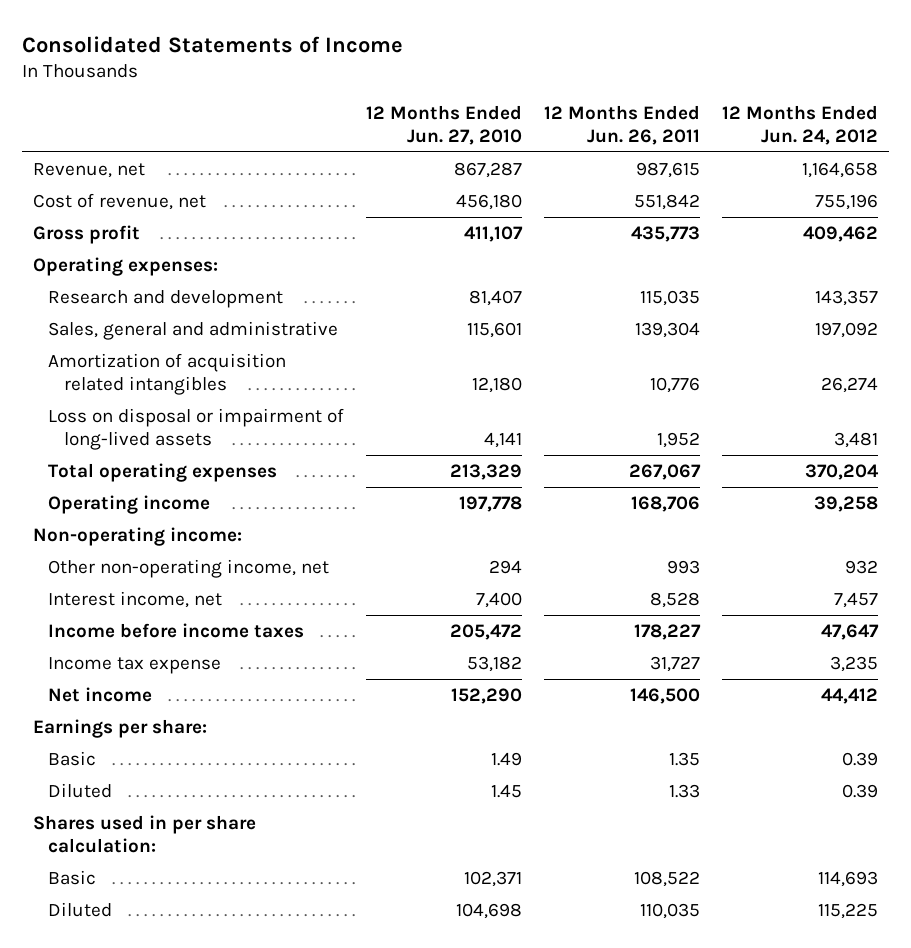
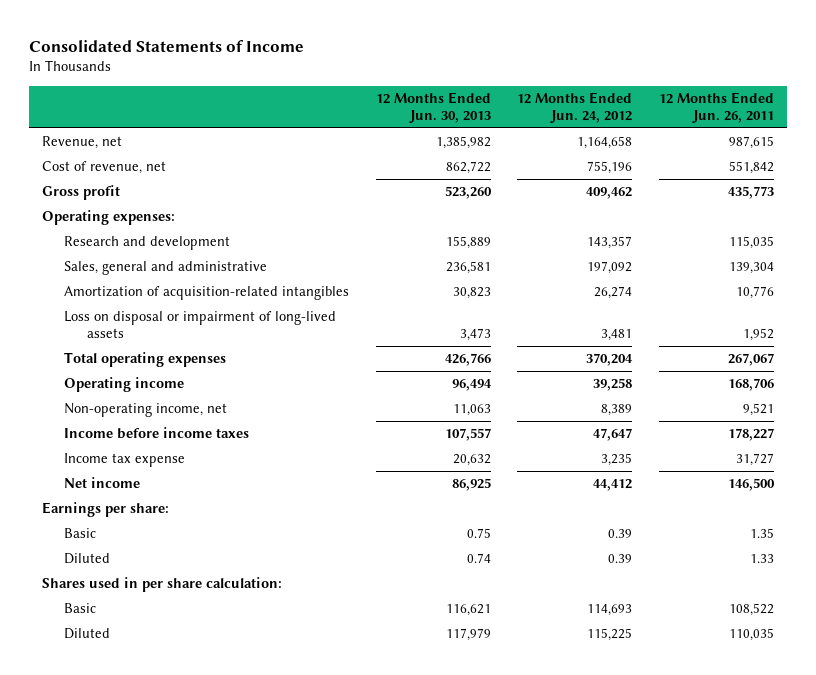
[366,104,523,145] 12 Months Ended Jun. 27, 2010 -> none
none -> [375,92,491,124] 12 Months Ended Jun. 30, 2013
[48,353,287,395] Amortization of acquisition related intangibles -> [64,286,350,301] Amortization of acquisition-related intangibles
[32,527,242,547] Non-operating income: -> none
[48,591,223,609] Interest income, net -> none
[48,559,330,579] Other non-operating income, net -> [64,403,228,418] Non-operating income, net
[667,560,701,575] 993 -> [742,403,774,417] 9,521
[845,560,879,575] 932 -> [601,404,633,417] 8,389

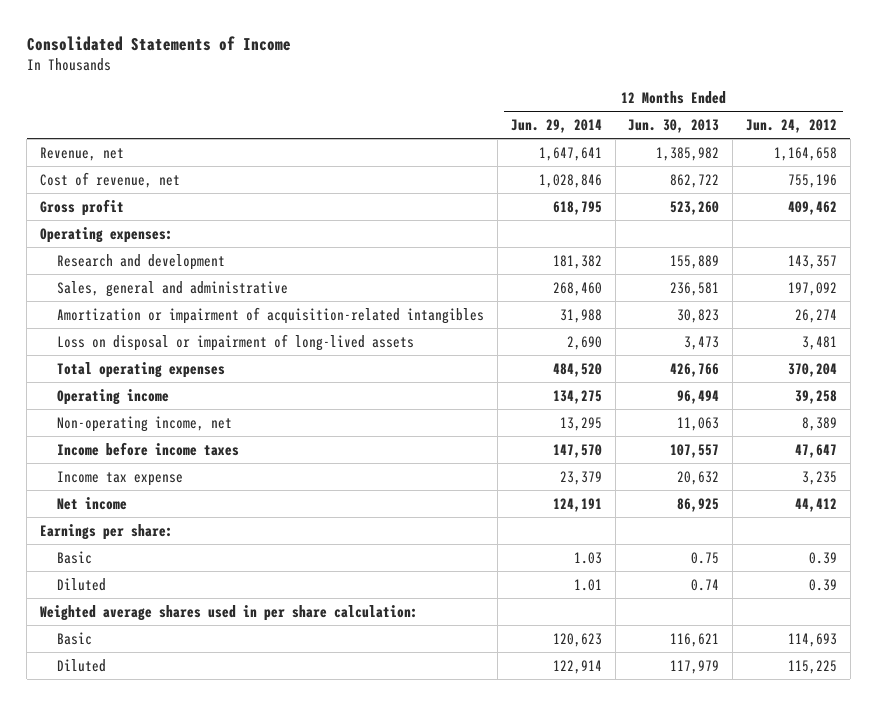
[658,92,774,124] 12 Months Ended Jun. 26, 2011 -> none
none -> [510,118,602,133] Jun. 29, 2014
[64,286,350,301] Amortization of acquisition-related intangibles -> [57,306,485,324] Amortization or impairment of acquisition-related intangibles
[42,577,283,593] Shares used in per share calculation: -> [39,604,418,621] Weighted average shares used in per share calculation:

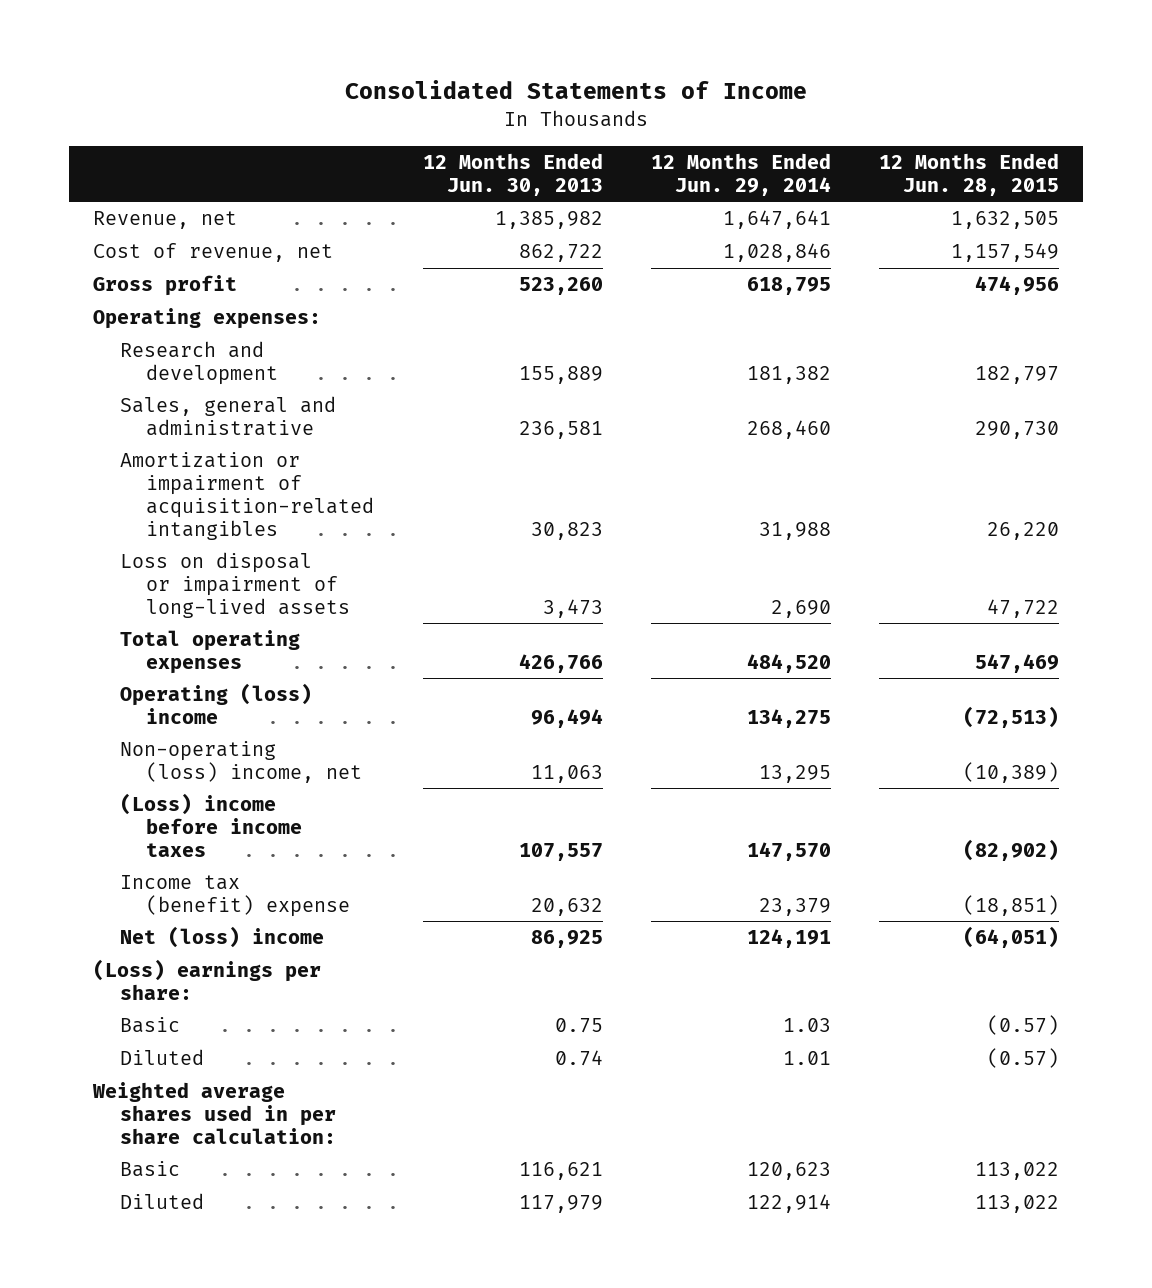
[745,118,837,133] Jun. 24, 2012 -> none
none -> [878,152,1059,196] 12 Months Ended Jun. 28, 2015
[57,388,170,405] Operating income -> [119,683,312,725] Operating (loss) income
[57,415,233,432] Non-operating income, net -> [119,741,363,784] Non-operating (loss) income, net
[57,441,240,456] Income before income taxes -> [119,793,303,857] (Loss) income before income taxes
[57,470,184,486] Income tax expense -> [119,875,351,918] Income tax (benefit) expense
[57,496,128,510] Net income -> [119,926,324,949] Net (loss) income
[39,523,173,540] Earnings per share: -> [92,959,321,1001] (Loss) earnings per share:

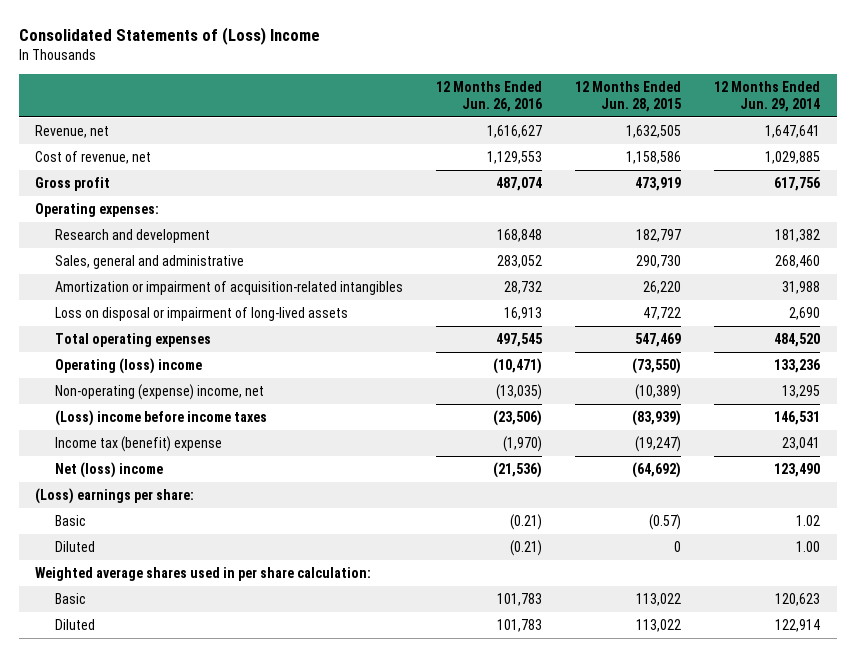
[344,80,807,100] Consolidated Statements of Income -> [18,26,320,45] Consolidated Statements of (Loss) Income
[422,152,603,196] 12 Months Ended Jun. 30, 2013 -> none
none -> [436,81,543,112] 12 Months Ended Jun. 26, 2016
[722,243,831,263] 1,028,846 -> [765,151,821,165] 1,029,885
[950,243,1059,263] 1,157,549 -> [626,151,682,165] 1,158,586
[746,277,831,296] 618,795 -> [774,177,821,192] 617,756
[974,276,1059,296] 474,956 -> [635,177,682,192] 473,919
[746,709,831,729] 134,275 -> [774,359,821,374] 133,236
[962,706,1059,729] (72,513) -> [632,358,682,375] (73,550)
[119,741,363,784] Non-operating (loss) income, net -> [55,384,265,401] Non-operating (expense) income, net
[746,841,831,861] 147,570 -> [774,411,821,426] 146,531
[962,838,1059,861] (82,902) -> [632,410,682,427] (83,939)
[758,898,831,917] 23,379 -> [782,437,821,451] 23,041
[962,895,1059,917] (18,851) -> [635,436,682,453] (19,247)
[746,929,831,949] 124,191 -> [774,463,821,478] 123,490
[962,926,1059,949] (64,051) -> [632,462,682,479] (64,692)
[782,1018,831,1033] 1.03 -> [796,515,821,527] 1.02
[782,1051,831,1066] 1.01 -> [796,541,821,553] 1.00
[986,1048,1059,1069] (0.57) -> [674,541,682,553] 0

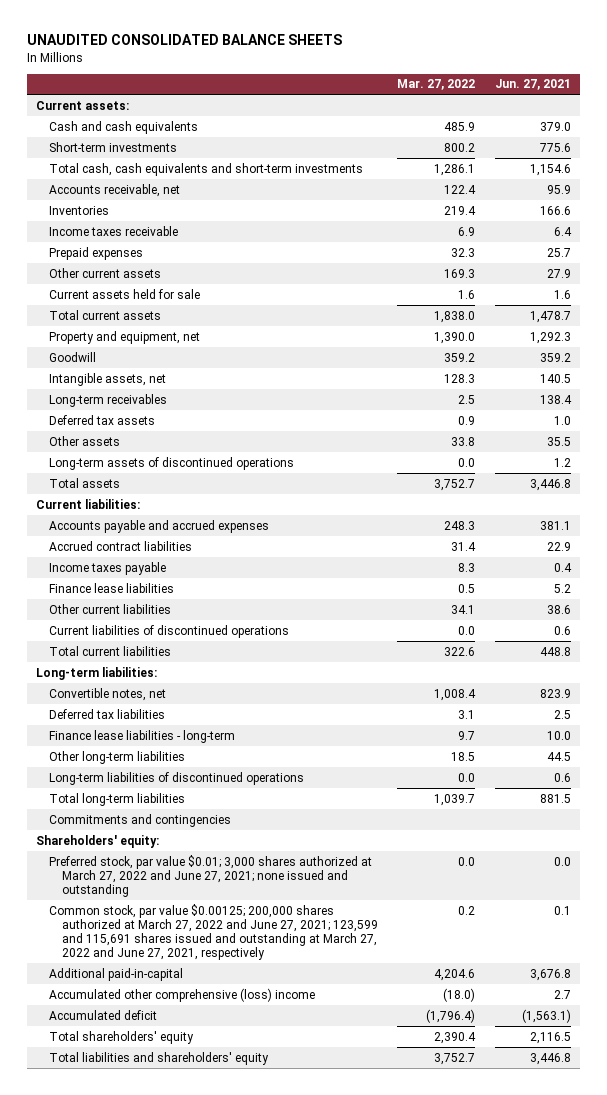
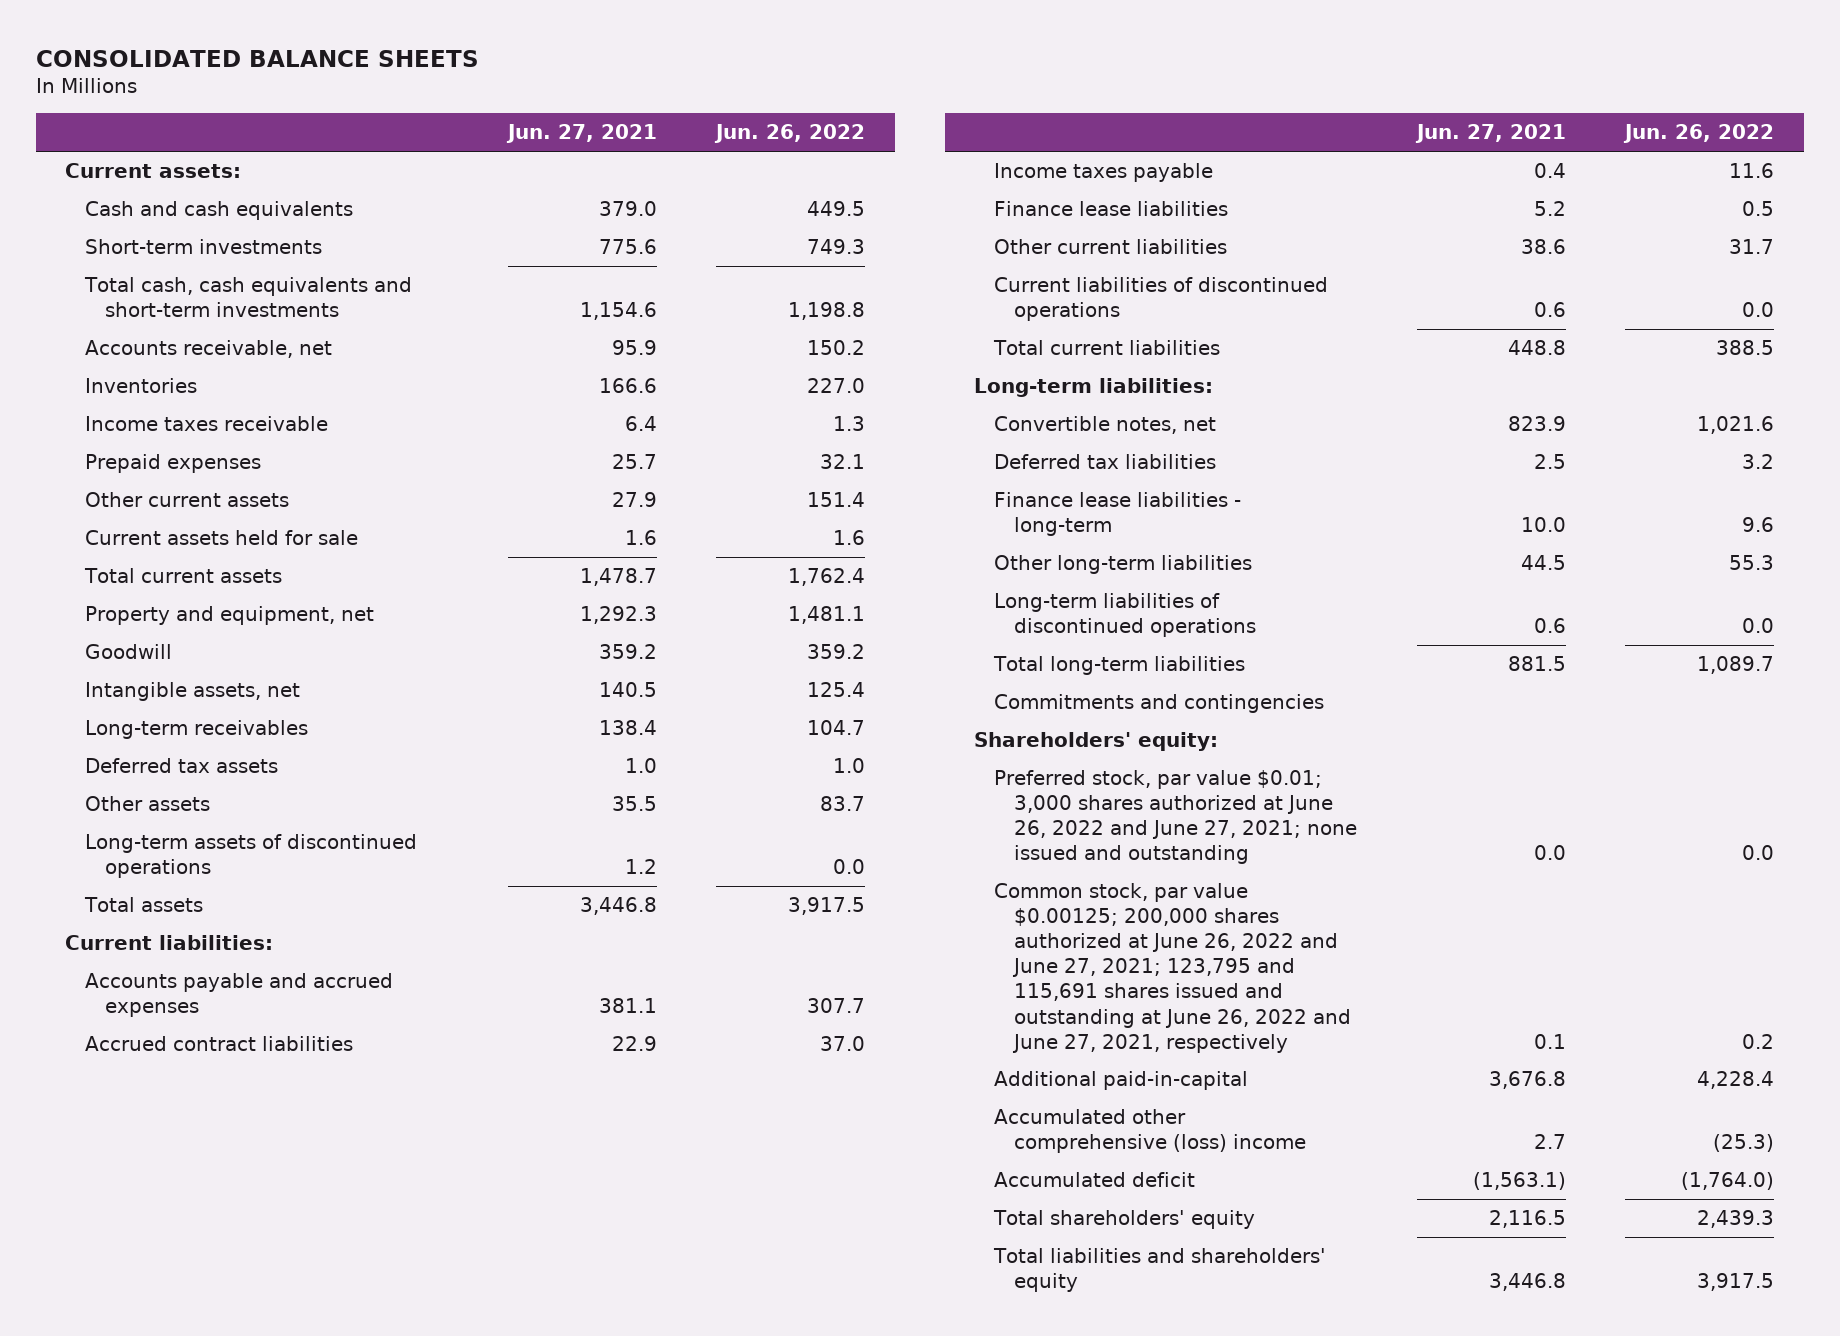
[26,34,342,46] UNAUDITED CONSOLIDATED BALANCE SHEETS -> [35,49,479,67] CONSOLIDATED BALANCE SHEETS
[397,79,476,91] Mar. 27, 2022 -> none
none -> [714,124,866,144] Jun. 26, 2022
[49,854,373,897] Preferred stock, par value $0.01; 3,000 shares authorized at March 27, 2022 and June 27, 2021; none issued and outstanding -> [994,770,1358,865] Preferred stock, par value $0.01; 3,000 shares authorized at June 26, 2022 and June 27, 2021; none issued and outstanding
[49,903,378,960] Common stock, par value $0.00125; 200,000 shares authorized at March 27, 2022 and June 27, 2021; 123,599 and 115,691 shares issued and outstanding at March 27, 2022 and June 27, 2021, respectively -> [994,883,1352,1053] Common stock, par value $0.00125; 200,000 shares authorized at June 26, 2022 and June 27, 2021; 123,795 and 115,691 shares issued and outstanding at June 26, 2022 and June 27, 2021, respectively

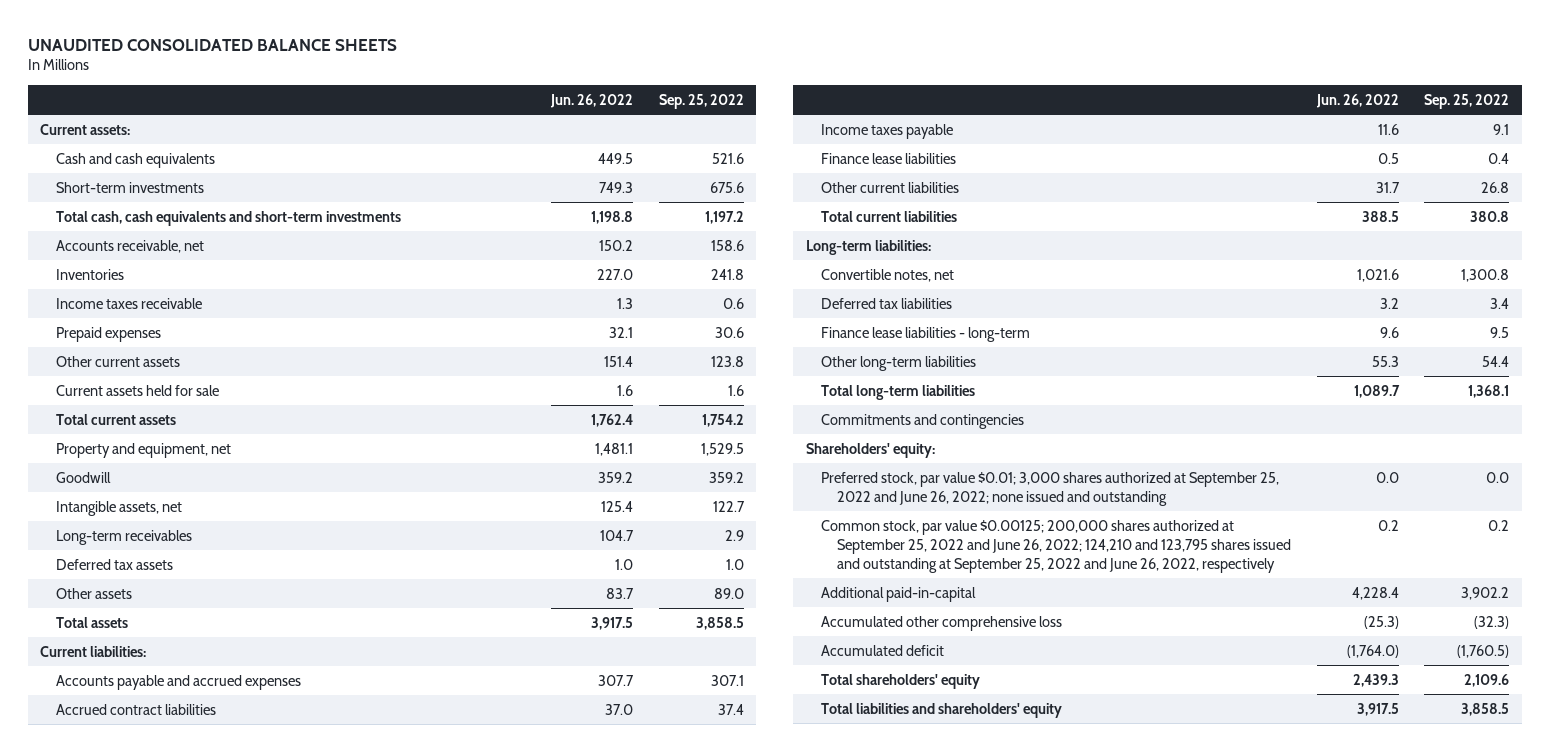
[35,49,479,67] CONSOLIDATED BALANCE SHEETS -> [27,38,397,51] UNAUDITED CONSOLIDATED BALANCE SHEETS
[505,124,657,144] Jun. 27, 2021 -> none
none -> [658,93,744,109] Sep. 25, 2022
[85,834,418,879] Long-term assets of discontinued operations -> none
[994,277,1329,322] Current liabilities of discontinued operations -> none
[994,593,1257,638] Long-term liabilities of discontinued operations -> none
[994,770,1358,865] Preferred stock, par value $0.01; 3,000 shares authorized at June 26, 2022 and June 27, 2021; none issued and outstanding -> [821,471,1280,506] Preferred stock, par value $0.01; 3,000 shares authorized at September 25, 2022 and June 26, 2022; none issued and outstanding
[994,883,1352,1053] Common stock, par value $0.00125; 200,000 shares authorized at June 26, 2022 and June 27, 2021; 123,795 and 115,691 shares issued and outstanding at June 26, 2022 and June 27, 2021, respectively -> [821,519,1292,573] Common stock, par value $0.00125; 200,000 shares authorized at September 25, 2022 and June 26, 2022; 124,210 and 123,795 shares issued and outstanding at September 25, 2022 and June 26, 2022, respectively
[994,1109,1307,1154] Accumulated other comprehensive (loss) income -> [821,615,1063,631] Accumulated other comprehensive loss

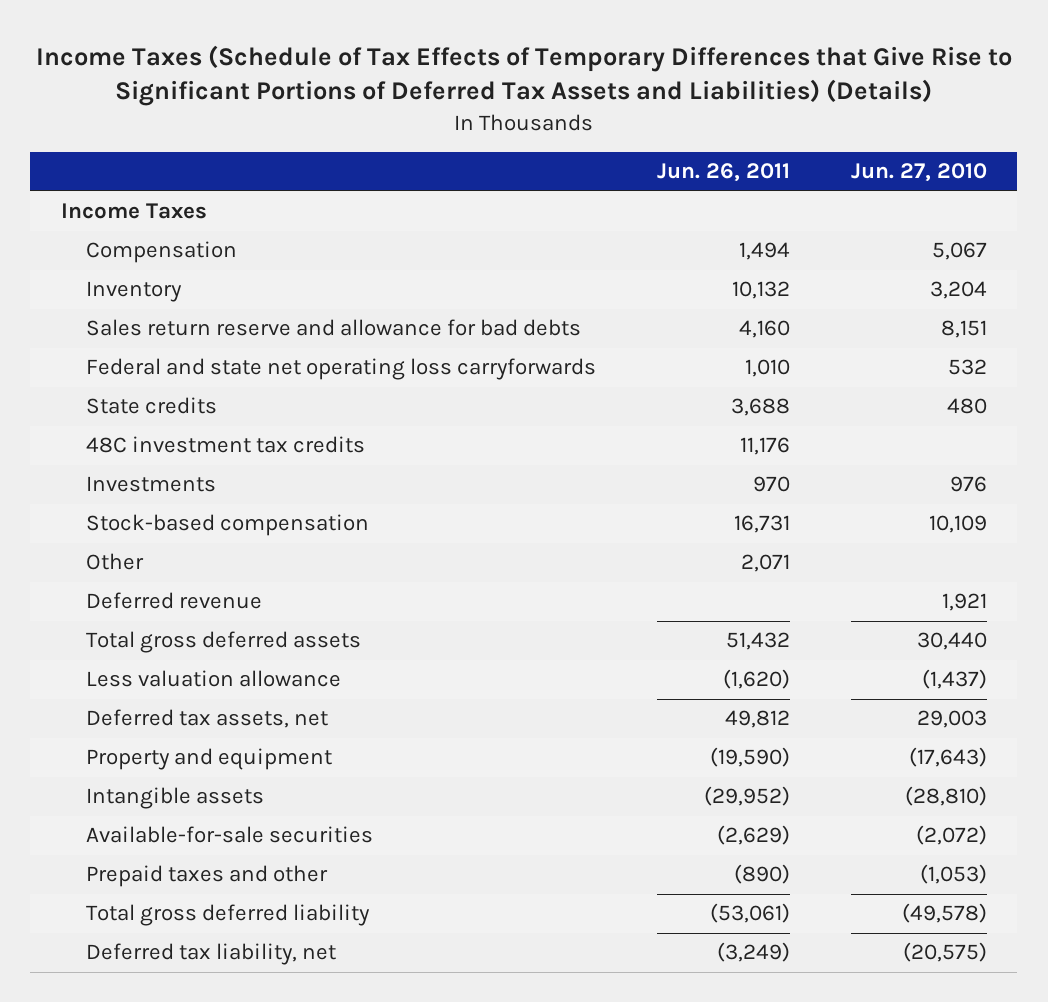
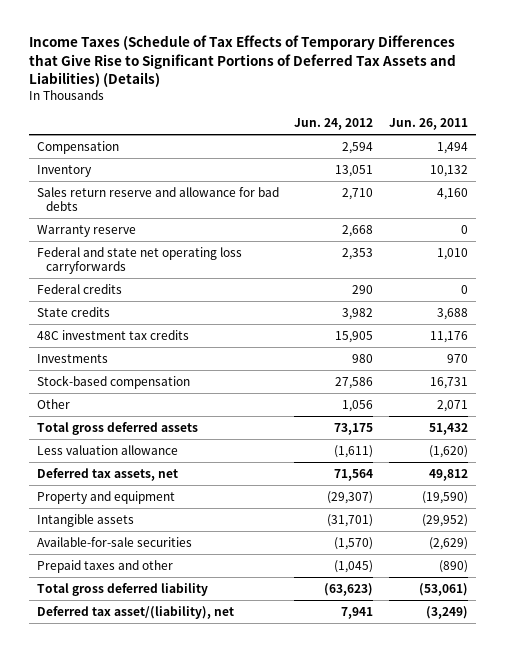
[850,163,987,183] Jun. 27, 2010 -> none
none -> [294,118,374,131] Jun. 24, 2012
[60,203,207,220] Income Taxes -> none
none -> [36,224,136,237] Warranty reserve
none -> [36,283,122,294] Federal credits
[85,592,262,610] Deferred revenue -> none
[85,943,336,966] Deferred tax liability, net -> [36,605,234,619] Deferred tax asset/(liability), net

